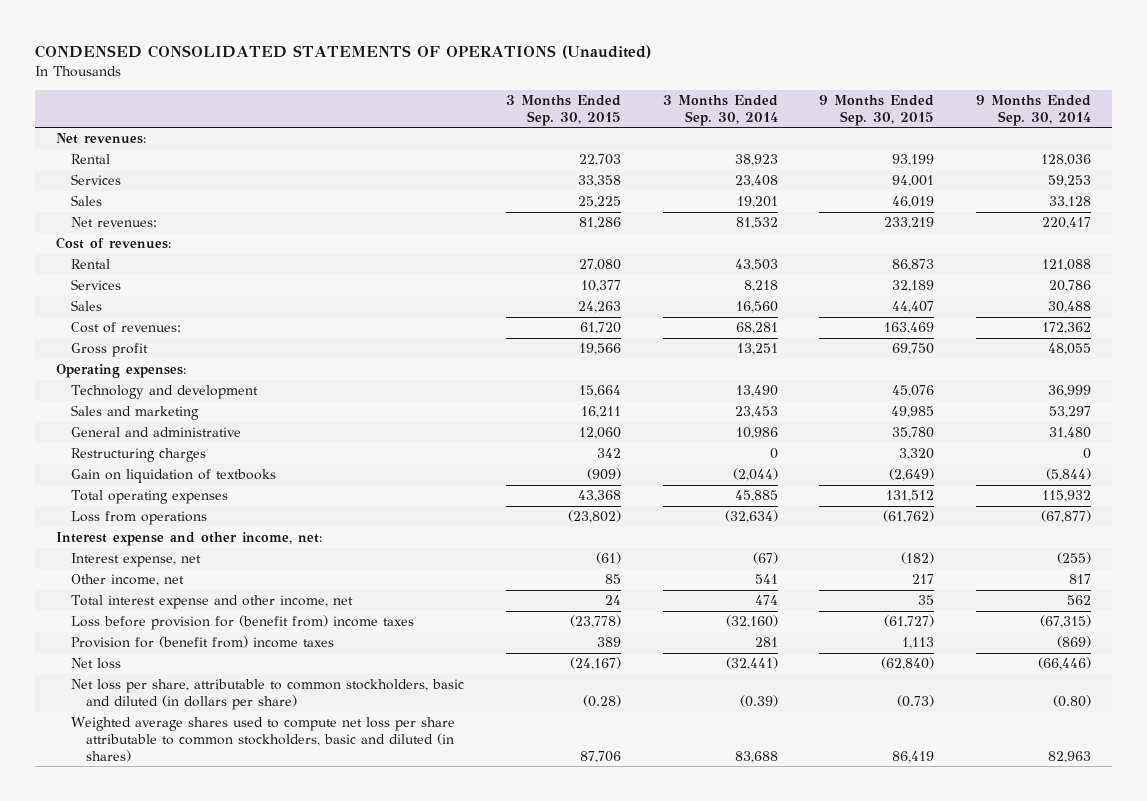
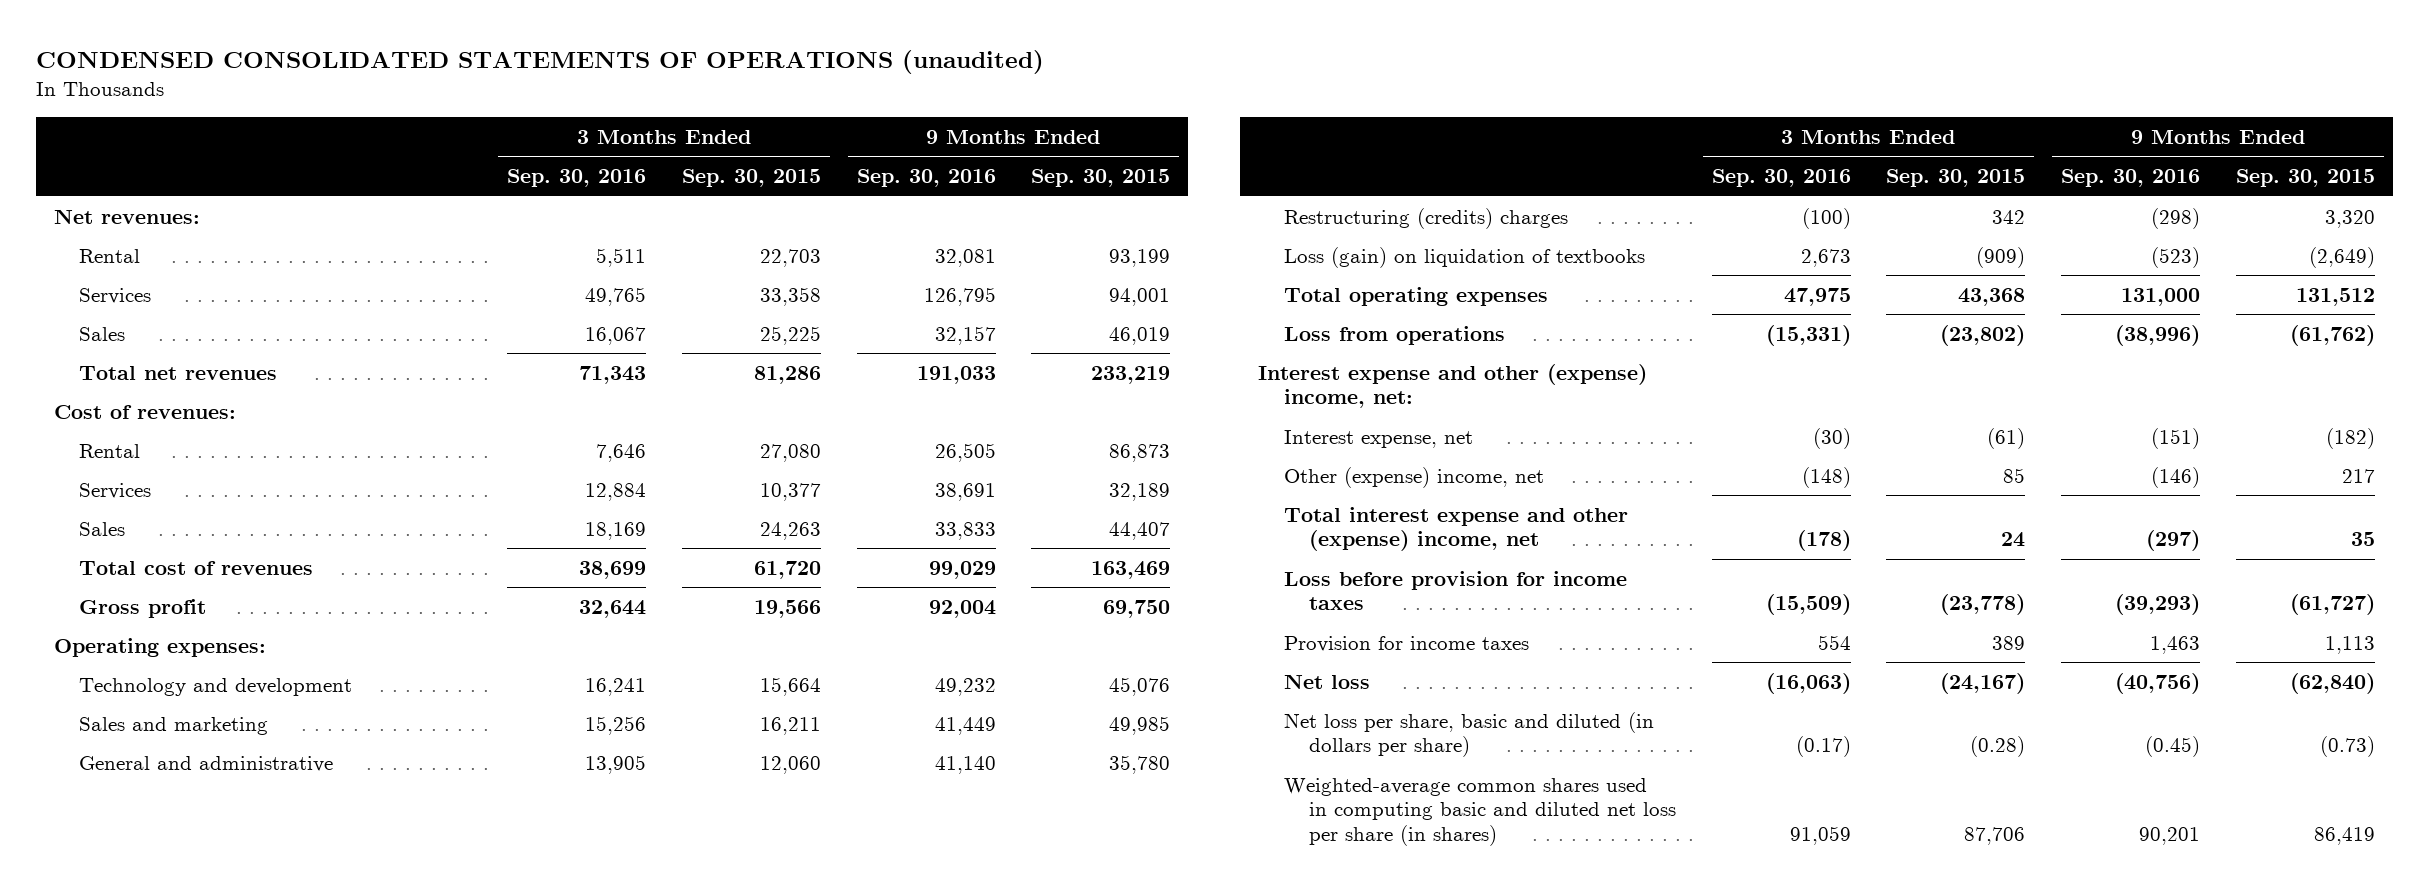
[35,44,652,59] CONDENSED CONSOLIDATED STATEMENTS OF OPERATIONS (Unaudited) -> [35,50,1044,75] CONDENSED CONSOLIDATED STATEMENTS OF OPERATIONS (unaudited)
[662,94,778,126] 3 Months Ended Sep. 30, 2014 -> none
[976,94,1092,126] 9 Months Ended Sep. 30, 2014 -> none
none -> [507,169,647,188] Sep. 30, 2016
none -> [856,169,996,188] Sep. 30, 2016
[70,217,157,228] Net revenues: -> [78,365,277,380] Total net revenues
[70,322,181,334] Cost of revenues: -> [78,560,313,575] Total cost of revenues
[70,448,206,463] Restructuring charges -> [1283,207,1568,229] Restructuring (credits) charges
[70,469,276,484] Gain on liquidation of textbooks -> [1283,246,1645,268] Loss (gain) on liquidation of textbooks
[56,532,323,547] Interest expense and other income, net: -> [1258,363,1648,409] Interest expense and other (expense) income, net:
[70,574,184,587] Other income, net -> [1283,466,1544,488] Other (expense) income, net
[70,595,353,610] Total interest expense and other income, net -> [1283,506,1628,552] Total interest expense and other (expense) income, net
[70,615,414,631] Loss before provision for (benefit from) income taxes -> [1283,570,1627,611] Loss before provision for income taxes
[70,636,334,649] Provision for (benefit from) income taxes -> [1283,635,1529,652] Provision for income taxes
[70,679,464,710] Net loss per share, attributable to common stockholders, basic and diluted (in dollars per share) -> [1283,711,1654,758] Net loss per share, basic and diluted (in dollars per share)
[70,717,455,762] Weighted average shares used to compute net loss per share attributable to common stockholders, basic and diluted (in shares) -> [1283,777,1676,846] Weighted-average common shares used in computing basic and diluted net loss per share (in shares)

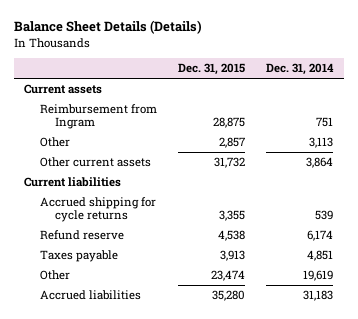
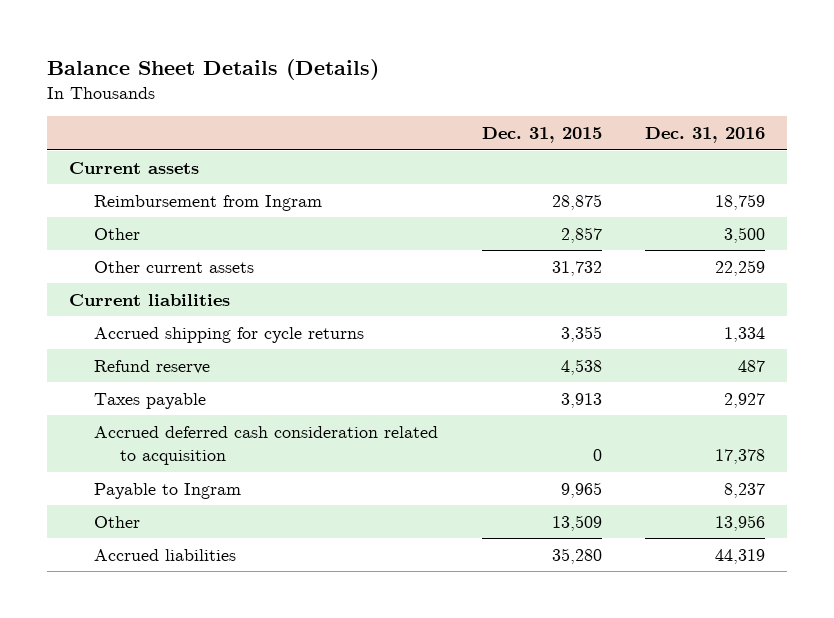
[266,63,335,76] Dec. 31, 2014 -> none
none -> [645,127,766,144] Dec. 31, 2016
none -> [94,425,439,465] Accrued deferred cash consideration related to acquisition
none -> [94,482,242,499] Payable to Ingram
[210,270,245,282] 23,474 -> [551,514,602,531] 13,509

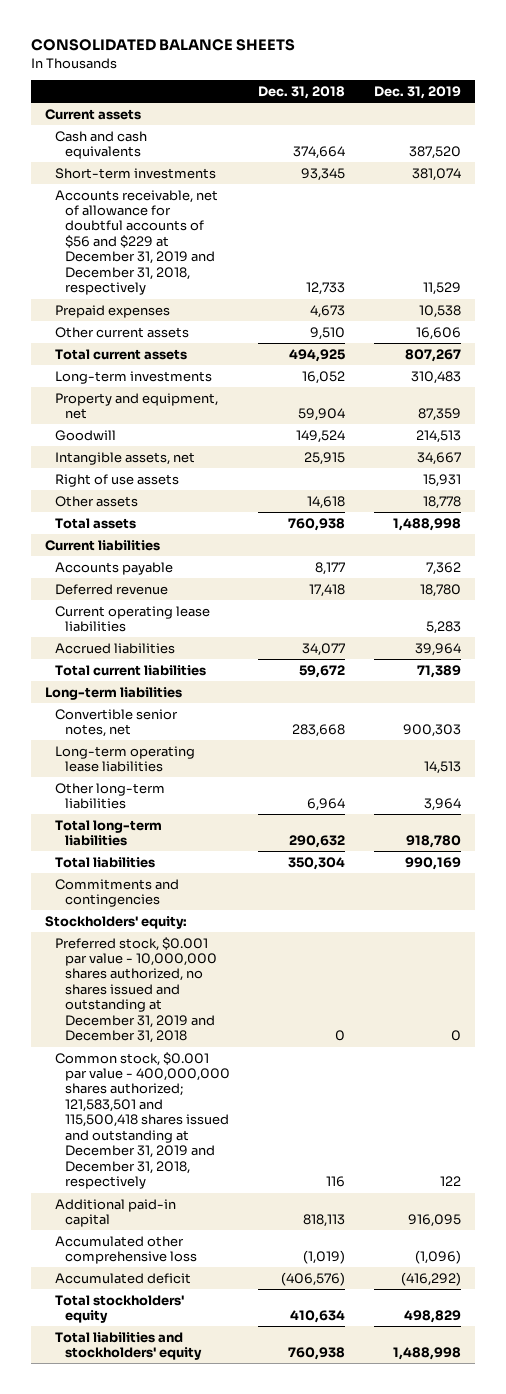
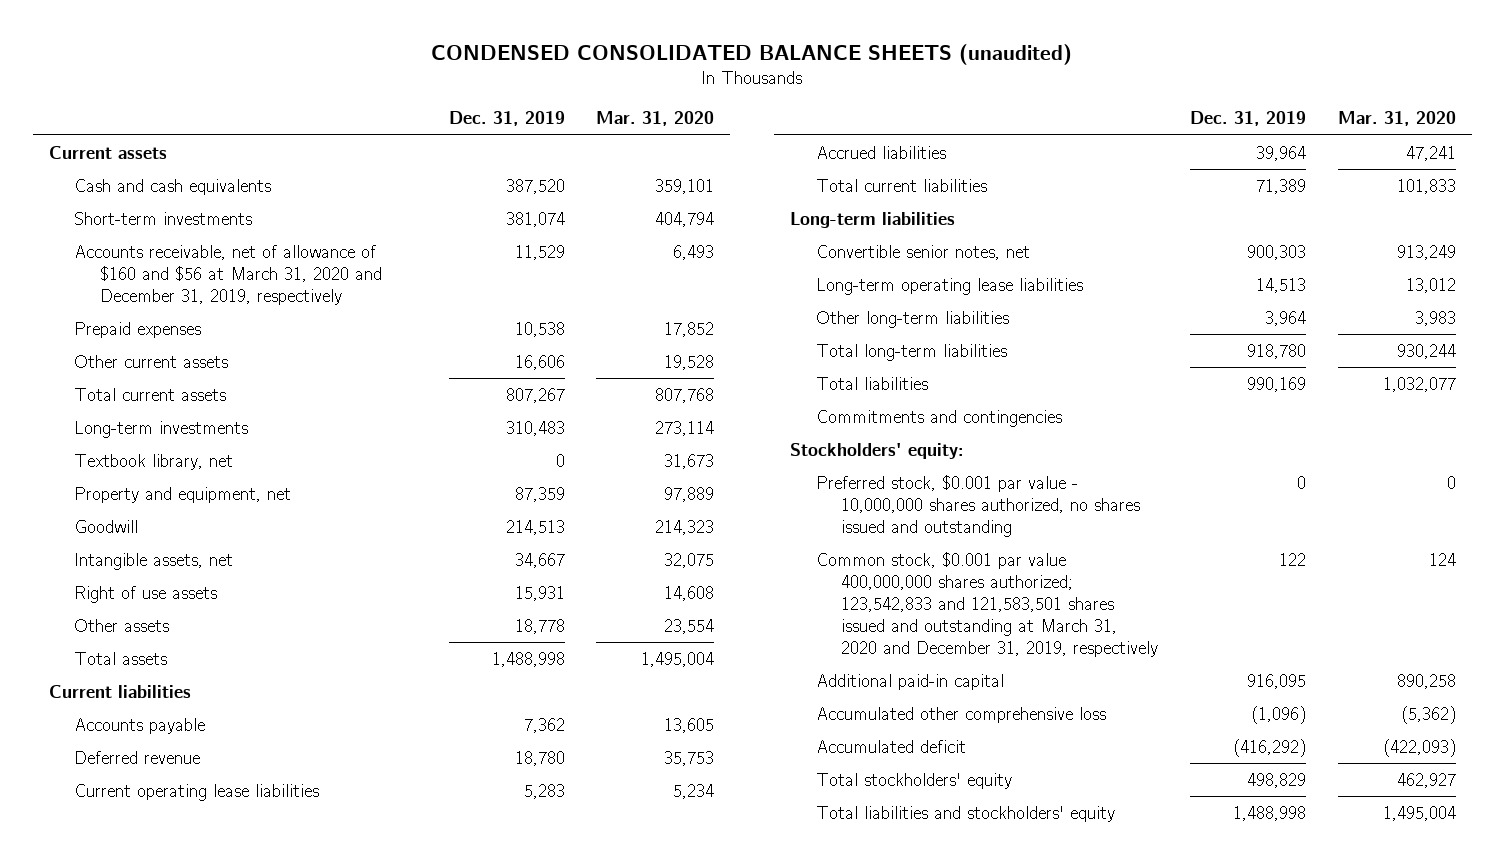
[30,39,295,52] CONSOLIDATED BALANCE SHEETS -> [431,44,1073,66] CONDENSED CONSOLIDATED BALANCE SHEETS (unaudited)
[258,86,346,100] Dec. 31, 2018 -> none
none -> [596,111,715,127] Mar. 31, 2020
[54,189,218,296] Accounts receivable, net of allowance for doubtful accounts of $56 and $229 at December 31, 2019 and December 31, 2018, respectively -> [74,244,382,305] Accounts receivable, net of allowance of $160 and $56 at March 31, 2020 and December 31, 2019, respectively
none -> [74,453,234,470] Textbook library, net
[54,936,217,1044] Preferred stock, $0.001 par value - 10,000,000 shares authorized, no shares issued and outstanding at December 31, 2019 and December 31, 2018 -> [815,474,1141,537] Preferred stock, $0.001 par value - 10,000,000 shares authorized, no shares issued and outstanding
[54,1051,230,1190] Common stock, $0.001 par value - 400,000,000 shares authorized; 121,583,501 and 115,500,418 shares issued and outstanding at December 31, 2019 and December 31, 2018, respectively -> [815,551,1159,657] Common stock, $0.001 par value 400,000,000 shares authorized; 123,542,833 and 121,583,501 shares issued and outstanding at March 31, 2020 and December 31, 2019, respectively

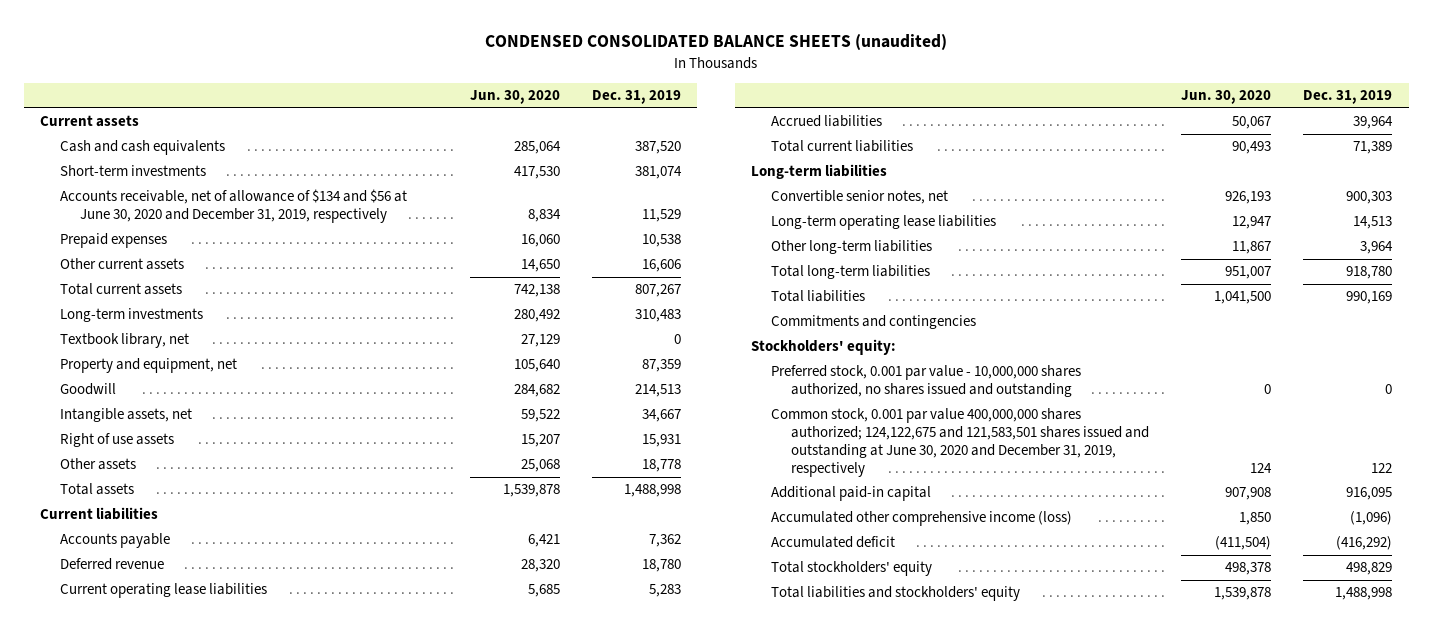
[596,111,715,127] Mar. 31, 2020 -> none
none -> [469,90,560,105] Jun. 30, 2020
[74,244,382,305] Accounts receivable, net of allowance of $160 and $56 at March 31, 2020 and December 31, 2019, respectively -> [59,189,407,224] Accounts receivable, net of allowance of $134 and $56 at June 30, 2020 and December 31, 2019, respectively
[815,474,1141,537] Preferred stock, $0.001 par value - 10,000,000 shares authorized, no shares issued and outstanding -> [771,365,1082,398] Preferred stock, 0.001 par value - 10,000,000 shares authorized, no shares issued and outstanding
[815,551,1159,657] Common stock, $0.001 par value 400,000,000 shares authorized; 123,542,833 and 121,583,501 shares issued and outstanding at March 31, 2020 and December 31, 2019, respectively -> [771,408,1150,478] Common stock, 0.001 par value 400,000,000 shares authorized; 124,122,675 and 121,583,501 shares issued and outstanding at June 30, 2020 and December 31, 2019, respectively
[815,706,1106,723] Accumulated other comprehensive loss -> [771,511,1073,527] Accumulated other comprehensive income (loss)

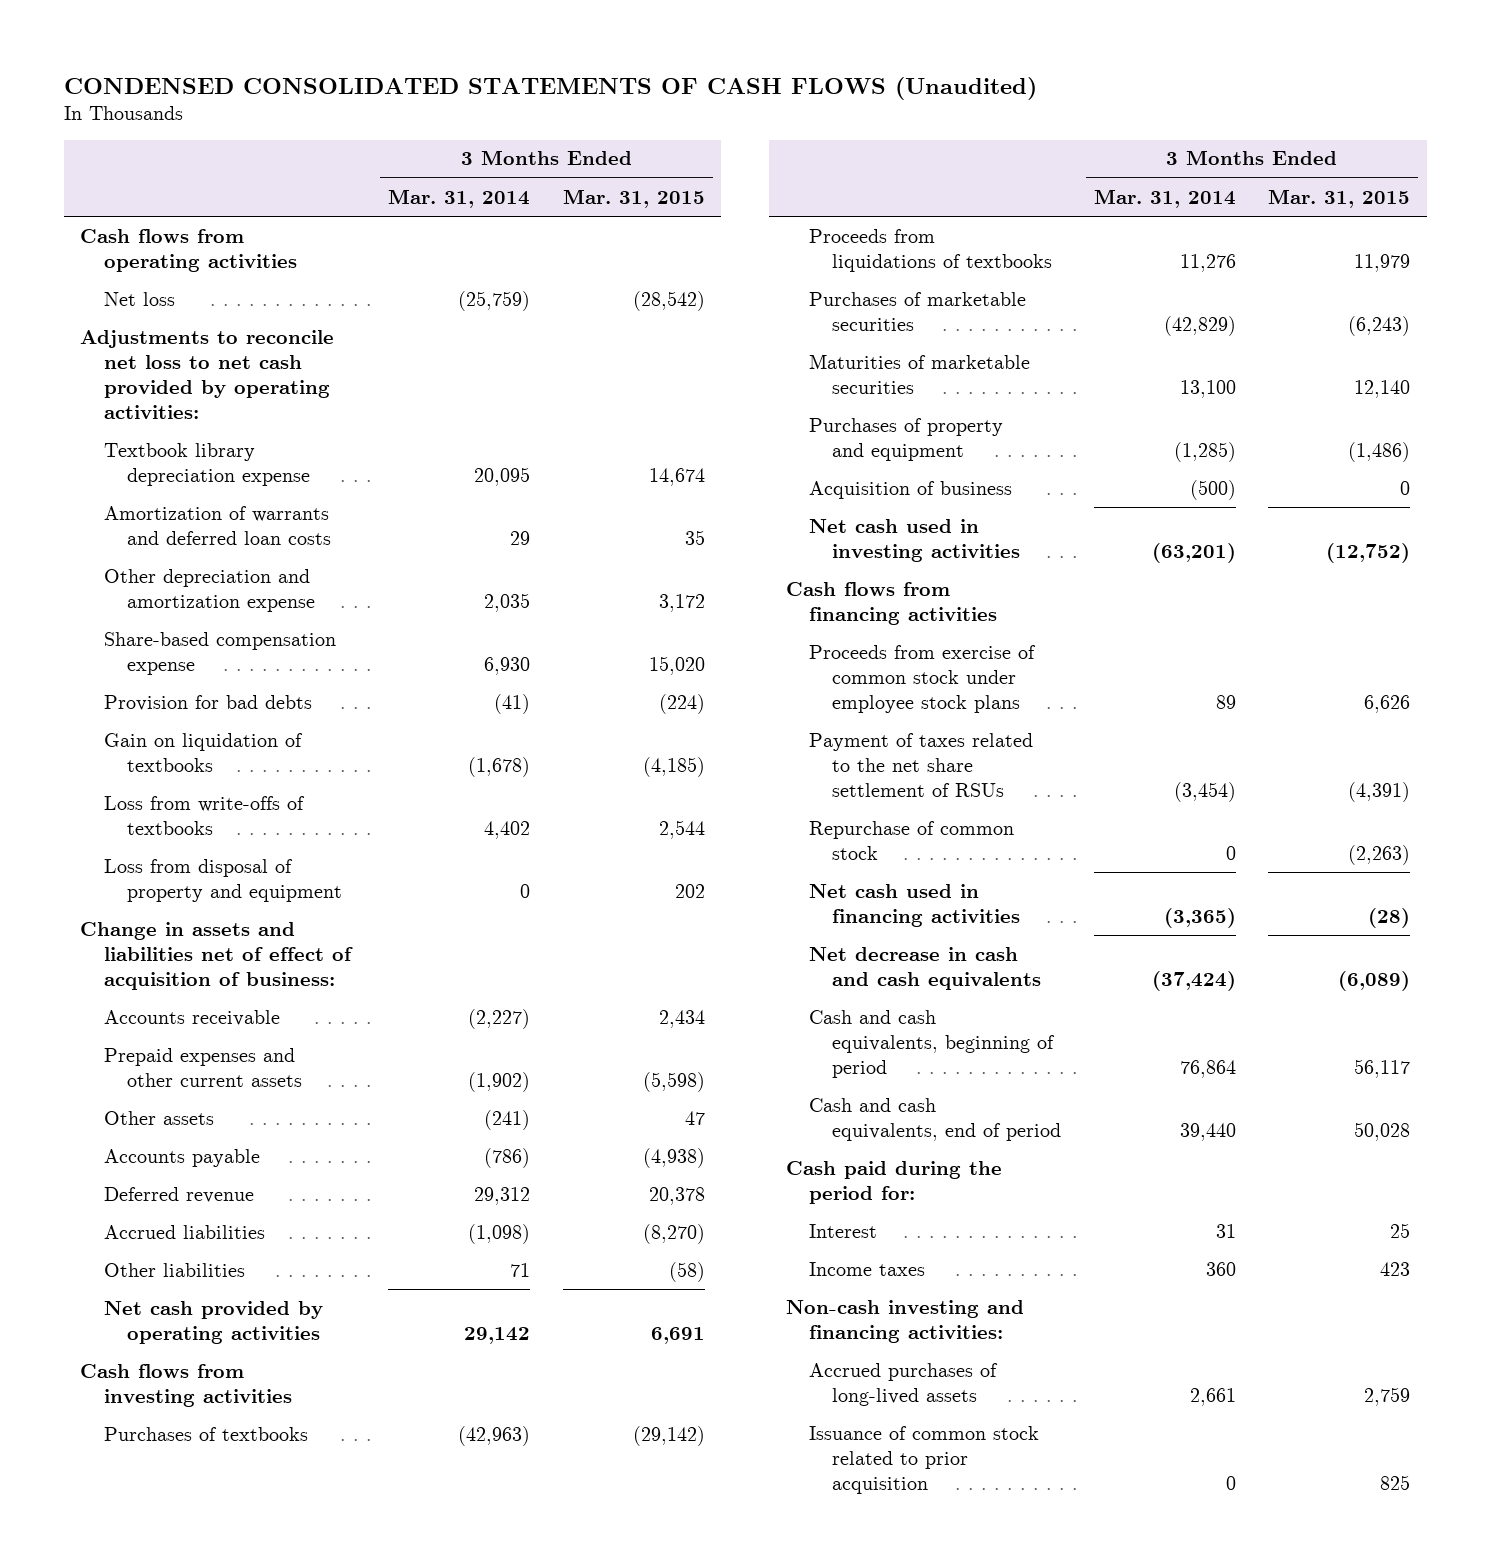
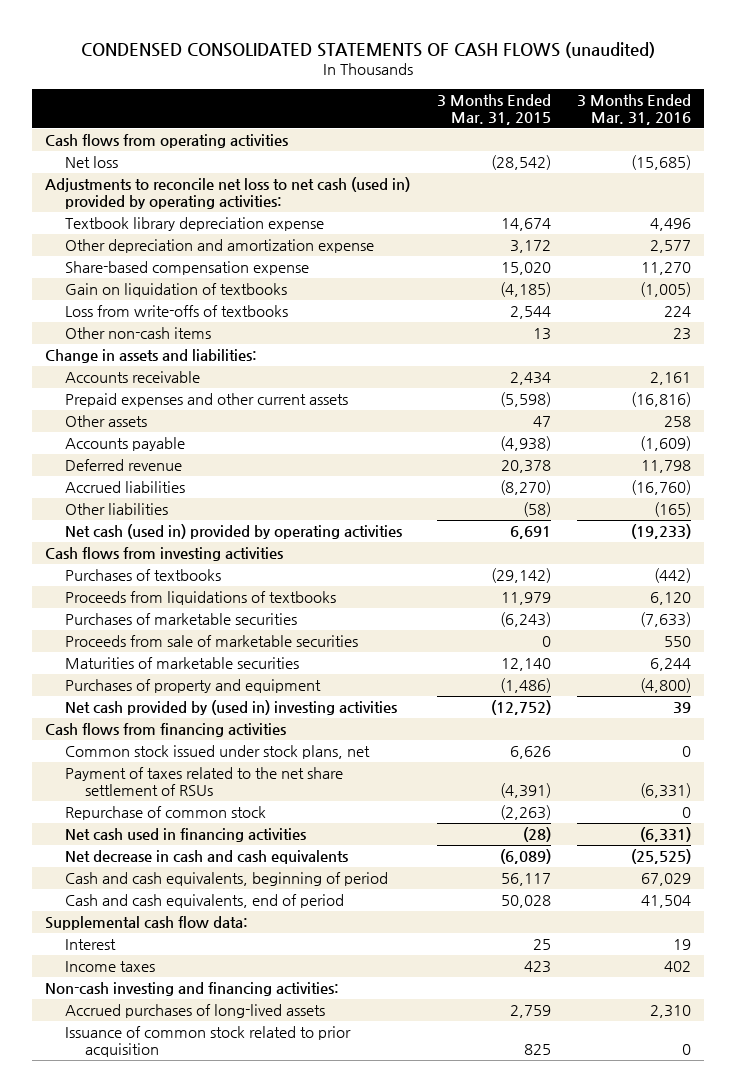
[63,77,1037,101] CONDENSED CONSOLIDATED STATEMENTS OF CASH FLOWS (Unaudited) -> [81,41,656,58] CONDENSED CONSOLIDATED STATEMENTS OF CASH FLOWS (unaudited)
[388,188,531,208] Mar. 31, 2014 -> none
none -> [576,93,691,125] 3 Months Ended Mar. 31, 2016
[80,329,335,419] Adjustments to reconcile net loss to net cash provided by operating activities: -> [45,176,411,209] Adjustments to reconcile net loss to net cash (used in) provided by operating activities:
[103,505,331,545] Amortization of warrants and deferred loan costs -> none
[103,694,312,711] Provision for bad debts -> none
[103,858,342,902] Loss from disposal of property and equipment -> none
none -> [65,326,212,339] Other non-cash items
[80,921,353,990] Change in assets and liabilities net of effect of acquisition of business: -> [45,348,258,363] Change in assets and liabilities:
[103,1300,323,1344] Net cash provided by operating activities -> [65,523,403,539] Net cash (used in) provided by operating activities
none -> [65,634,359,647] Proceeds from sale of marketable securities
[809,480,1013,499] Acquisition of business -> none
[809,518,1021,562] Net cash used in investing activities -> [65,699,398,715] Net cash provided by (used in) investing activities
[809,644,1037,713] Proceeds from exercise of common stock under employee stock plans -> [65,744,371,759] Common stock issued under stock plans, net
[785,1160,1002,1204] Cash paid during the period for: -> [45,915,249,930] Supplemental cash flow data:

